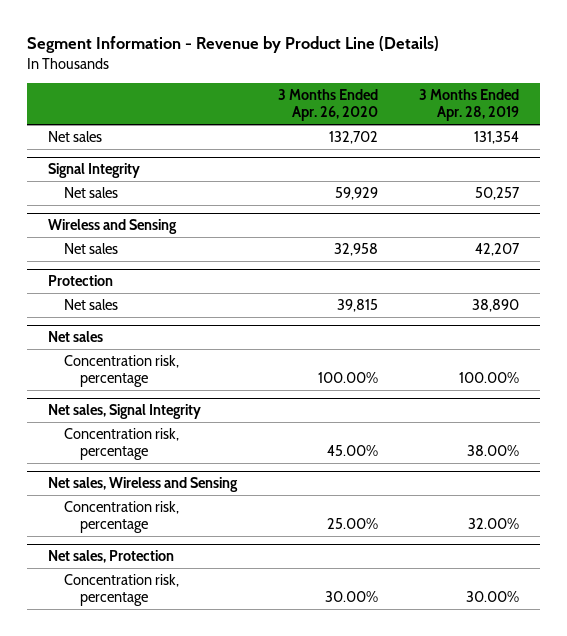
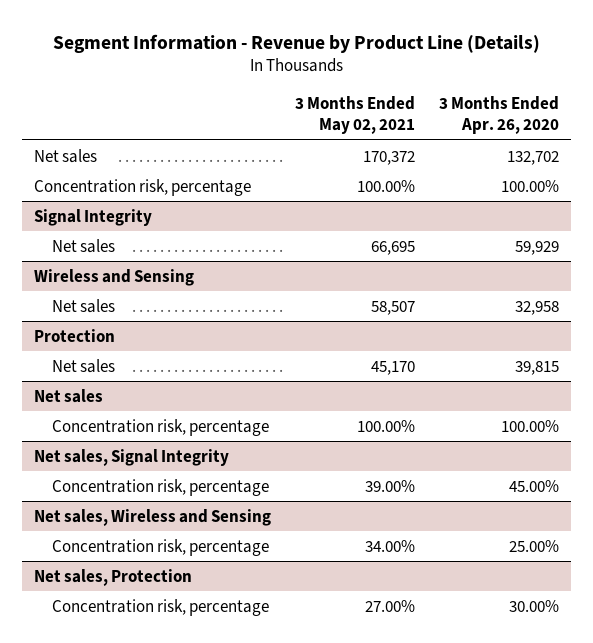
[419,89,520,122] 3 Months Ended Apr. 28, 2019 -> none
none -> [295,95,416,134] 3 Months Ended May 02, 2021
none -> [34,178,252,196] Concentration risk, percentage

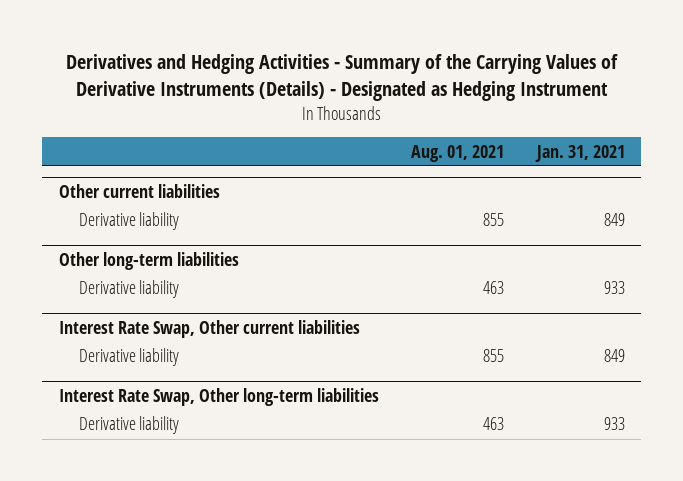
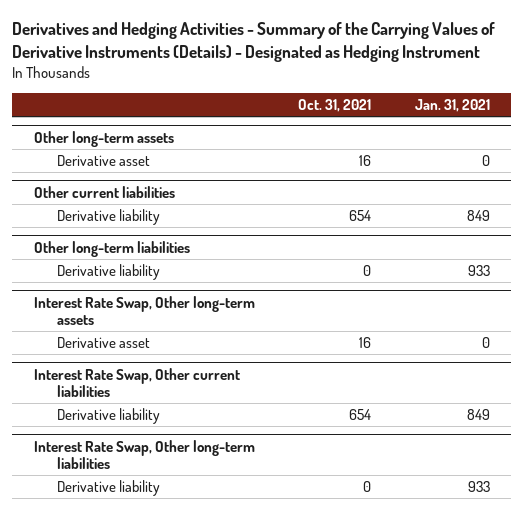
[411,144,505,162] Aug. 01, 2021 -> none
none -> [298,99,372,113] Oct. 31, 2021
none -> [33,130,174,147] Other long-term assets
none -> [57,154,151,166] Derivative asset
none -> [33,295,255,326] Interest Rate Swap, Other long-term assets
none -> [57,336,151,348] Derivative asset

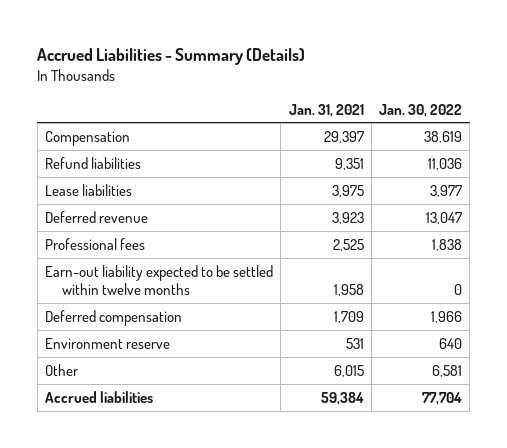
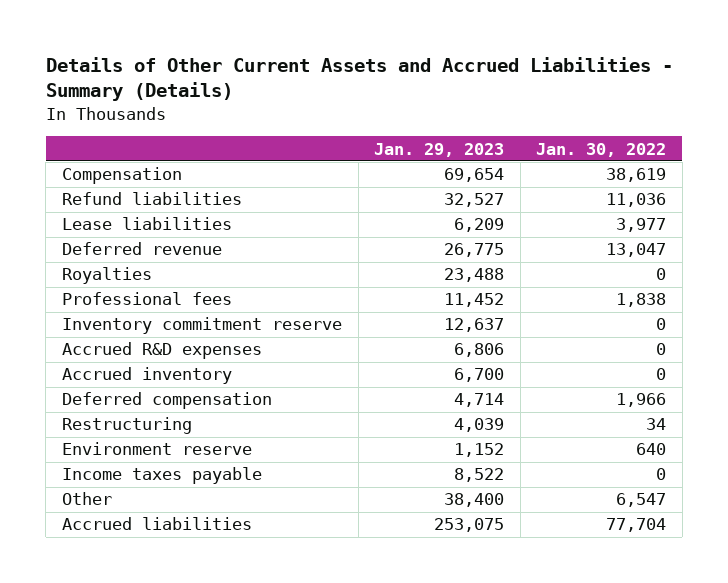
[37,47,306,65] Accrued Liabilities - Summary (Details) -> [45,56,673,102] Details of Other Current Assets and Accrued Liabilities - Summary (Details)
[288,103,364,117] Jan. 31, 2021 -> none
none -> [374,142,505,157] Jan. 29, 2023
none -> [62,267,153,285] Royalties
[45,264,274,296] Earn-out liability expected to be settled within twelve months -> none
none -> [62,317,343,335] Inventory commitment reserve
none -> [62,342,263,360] Accrued R&D expenses
none -> [62,367,233,385] Accrued inventory
none -> [62,417,193,435] Restructuring
none -> [62,467,263,485] Income taxes payable
[431,364,462,377] 6,581 -> [616,493,667,508] 6,547

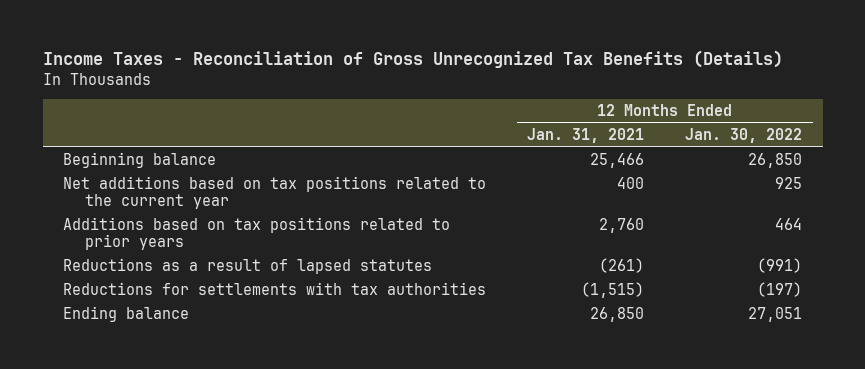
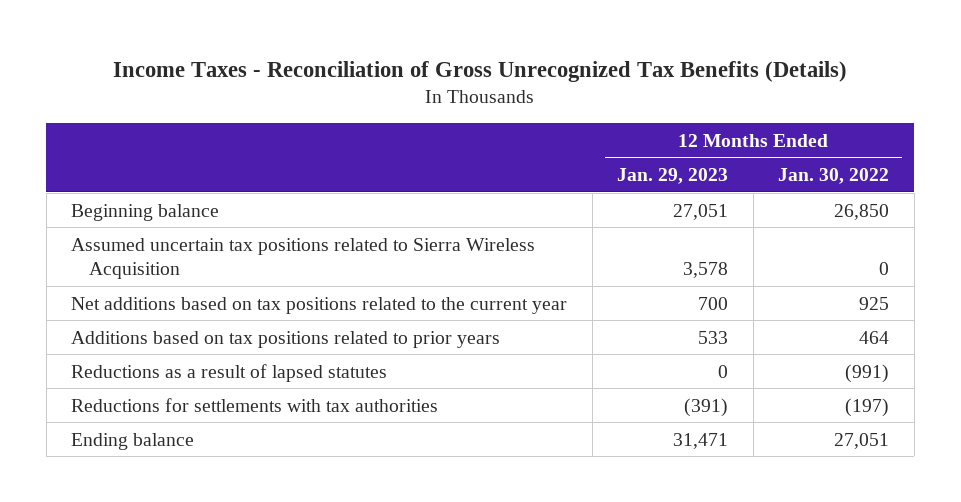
[527,128,645,144] Jan. 31, 2021 -> none
none -> [617,167,729,184] Jan. 29, 2023
none -> [71,237,536,279] Assumed uncertain tax positions related to Sierra Wireless Acquisition

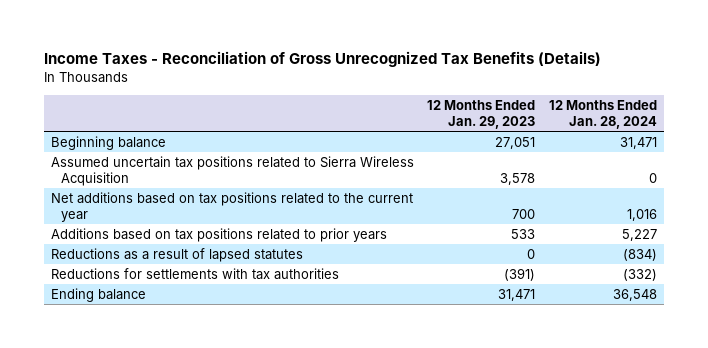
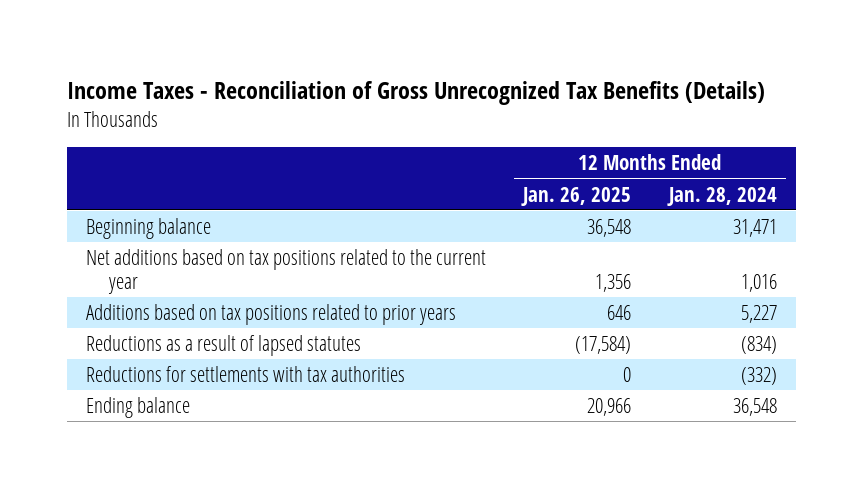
[427,99,536,129] 12 Months Ended Jan. 29, 2023 -> none
none -> [521,186,632,206] Jan. 26, 2025
[50,155,414,187] Assumed uncertain tax positions related to Sierra Wireless Acquisition -> none

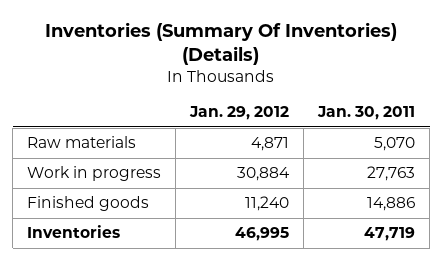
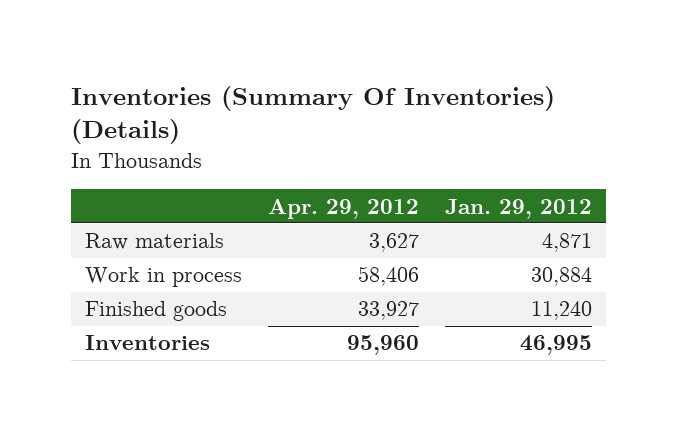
[317,106,416,121] Jan. 30, 2011 -> none
none -> [267,198,419,219] Apr. 29, 2012
[27,166,162,182] Work in progress -> [84,267,242,288] Work in process

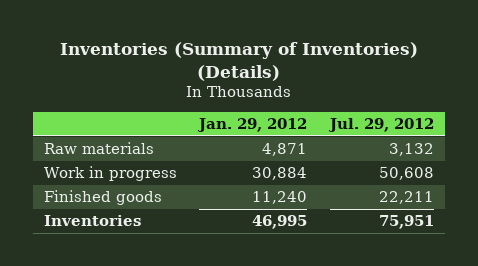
[71,85,556,145] Inventories (Summary Of Inventories) (Details) -> [59,42,418,81] Inventories (Summary of Inventories) (Details)
[267,198,419,219] Apr. 29, 2012 -> none
none -> [327,117,434,132] Jul. 29, 2012
[84,267,242,288] Work in process -> [44,166,178,182] Work in progress

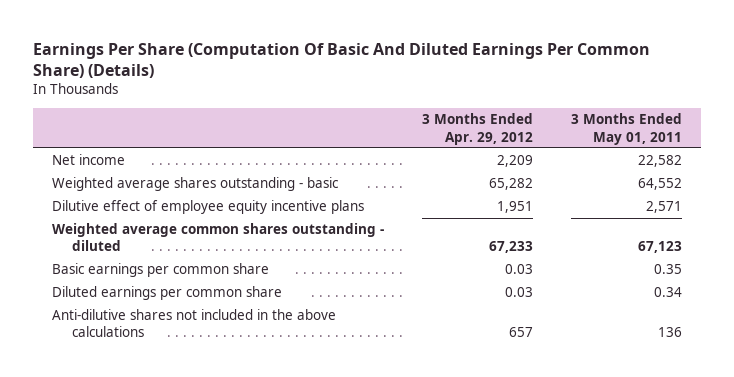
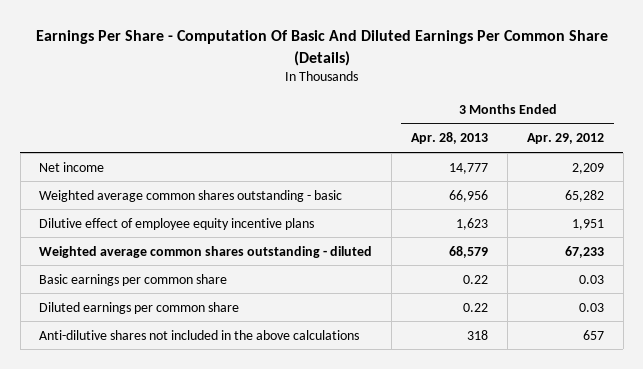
[33,42,651,78] Earnings Per Share (Computation Of Basic And Diluted Earnings Per Common Share) (Details) -> [35,30,608,66] Earnings Per Share - Computation Of Basic And Diluted Earnings Per Common Share (Details)
[571,113,683,145] 3 Months Ended May 01, 2011 -> none
none -> [411,132,489,145] Apr. 28, 2013
[52,177,340,192] Weighted average shares outstanding - basic -> [39,189,343,202] Weighted average common shares outstanding - basic

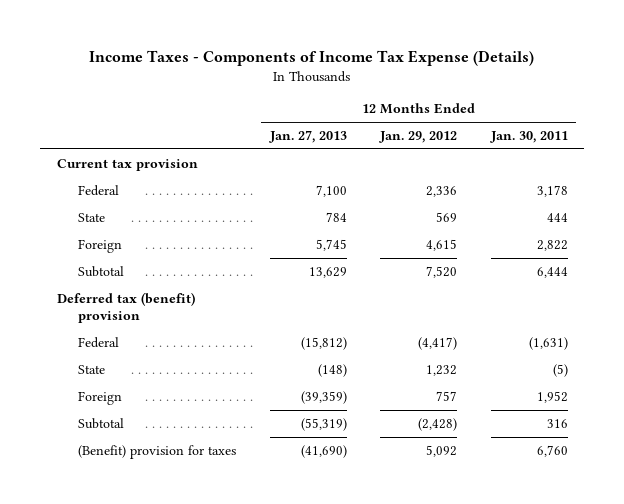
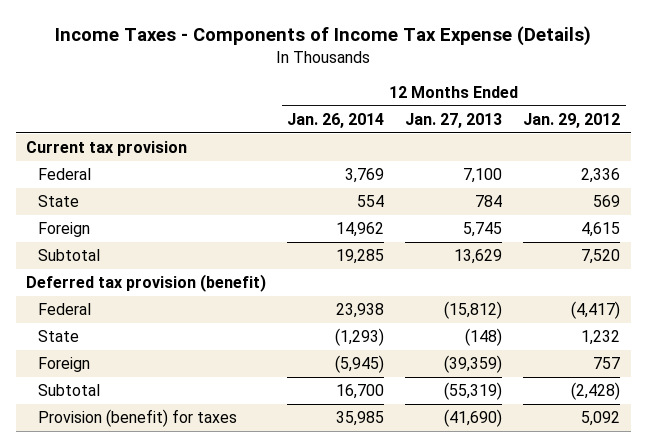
[489,131,568,144] Jan. 30, 2011 -> none
none -> [287,113,385,129] Jan. 26, 2014
[56,291,195,323] Deferred tax (benefit) provision -> [26,274,267,293] Deferred tax provision (benefit)
[78,444,237,459] (Benefit) provision for taxes -> [38,409,238,428] Provision (benefit) for taxes

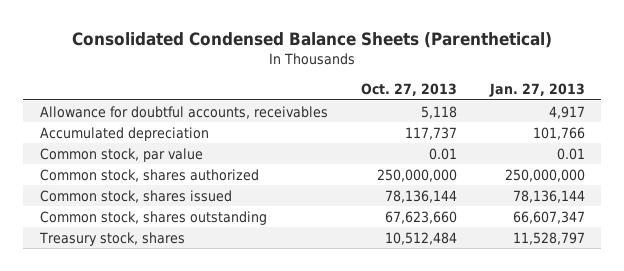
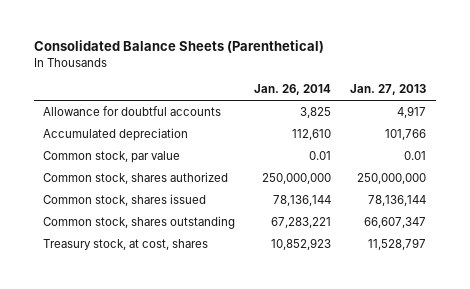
[72,32,553,49] Consolidated Condensed Balance Sheets (Parenthetical) -> [33,40,324,54] Consolidated Balance Sheets (Parenthetical)
[360,83,457,97] Oct. 27, 2013 -> none
none -> [254,84,332,96] Jan. 26, 2014
[39,105,328,119] Allowance for doubtful accounts, receivables -> [43,106,222,117] Allowance for doubtful accounts
[38,231,185,246] Treasury stock, shares -> [43,239,209,251] Treasury stock, at cost, shares

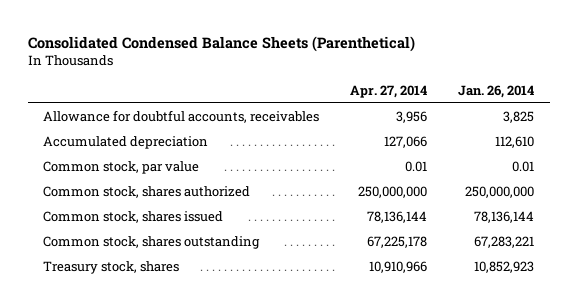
[33,40,324,54] Consolidated Balance Sheets (Parenthetical) -> [27,35,415,52] Consolidated Condensed Balance Sheets (Parenthetical)
[350,84,427,96] Jan. 27, 2013 -> none
none -> [350,84,428,98] Apr. 27, 2014
[43,106,222,117] Allowance for doubtful accounts -> [43,109,320,123] Allowance for doubtful accounts, receivables
[43,239,209,251] Treasury stock, at cost, shares -> [43,260,180,274] Treasury stock, shares

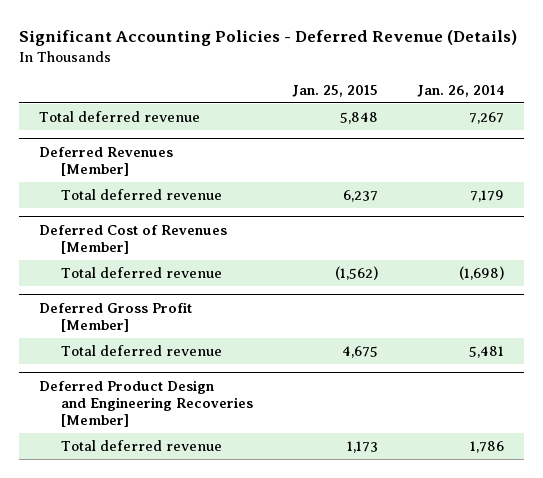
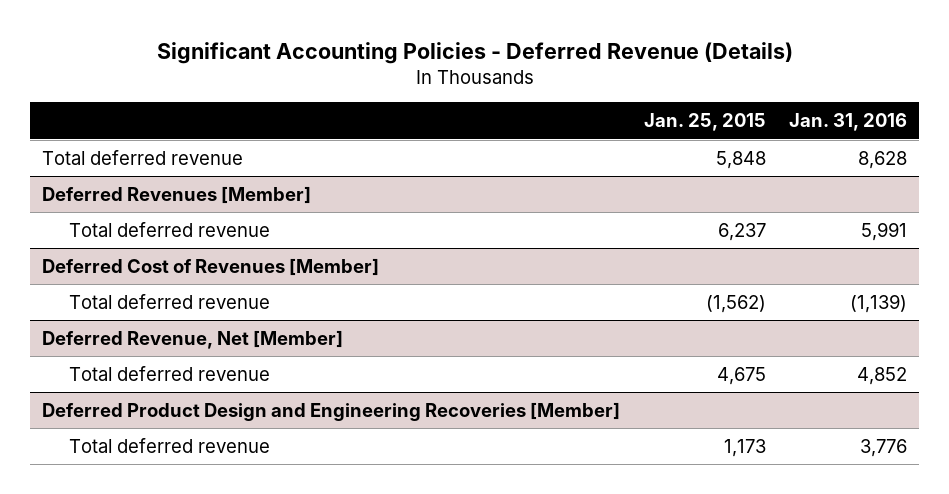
[417,84,505,97] Jan. 26, 2014 -> none
none -> [789,113,908,132] Jan. 31, 2016
[38,301,192,333] Deferred Gross Profit [Member] -> [41,329,343,349] Deferred Revenue, Net [Member]

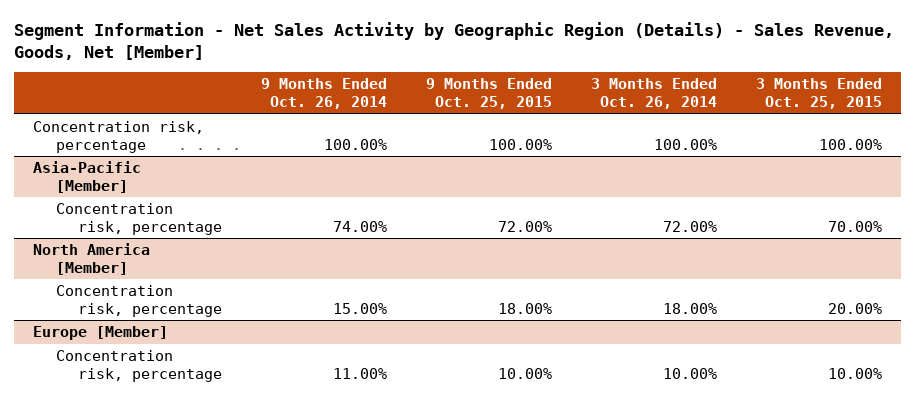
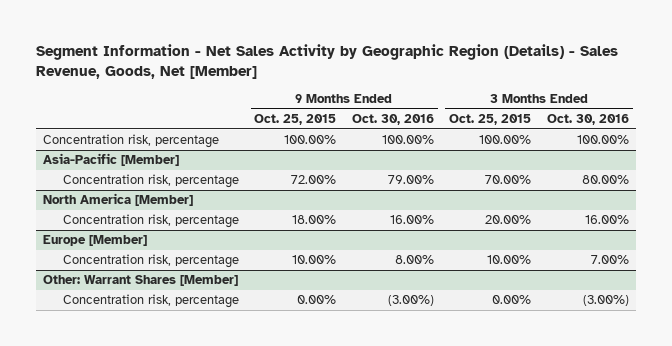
[260,78,387,110] 9 Months Ended Oct. 26, 2014 -> none
[590,78,717,110] 3 Months Ended Oct. 26, 2014 -> none
none -> [351,114,434,126] Oct. 30, 2016
none -> [546,114,629,126] Oct. 30, 2016
none -> [43,275,239,287] Other: Warrant Shares [Member]
none -> [62,294,239,309] Concentration risk, percentage

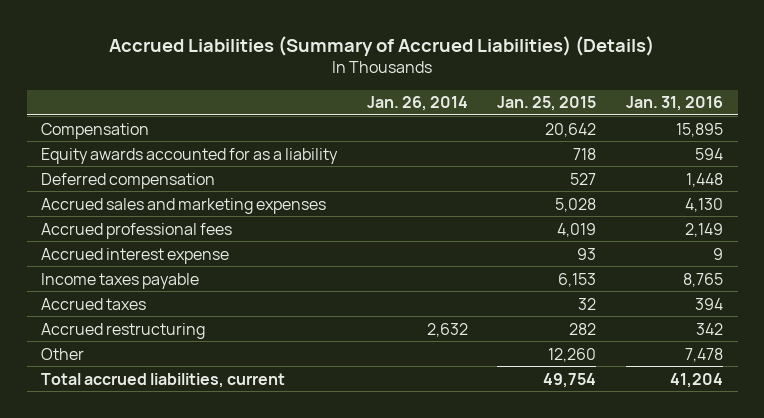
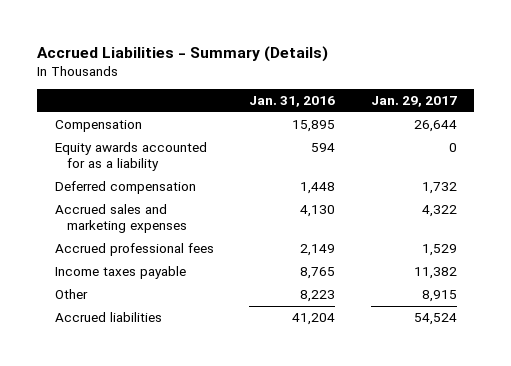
[109,35,655,56] Accrued Liabilities (Summary of Accrued Liabilities) (Details) -> [36,45,328,62] Accrued Liabilities - Summary (Details)
[366,96,468,112] Jan. 26, 2014 -> none
[497,96,597,112] Jan. 25, 2015 -> none
none -> [370,96,457,108] Jan. 29, 2017
[41,247,230,264] Accrued interest expense -> none
[41,297,147,310] Accrued taxes -> none
[41,322,206,339] Accrued restructuring -> none
[684,347,723,362] 7,478 -> [300,290,336,303] 8,223
[41,372,286,388] Total accrued liabilities, current -> [54,312,162,323] Accrued liabilities

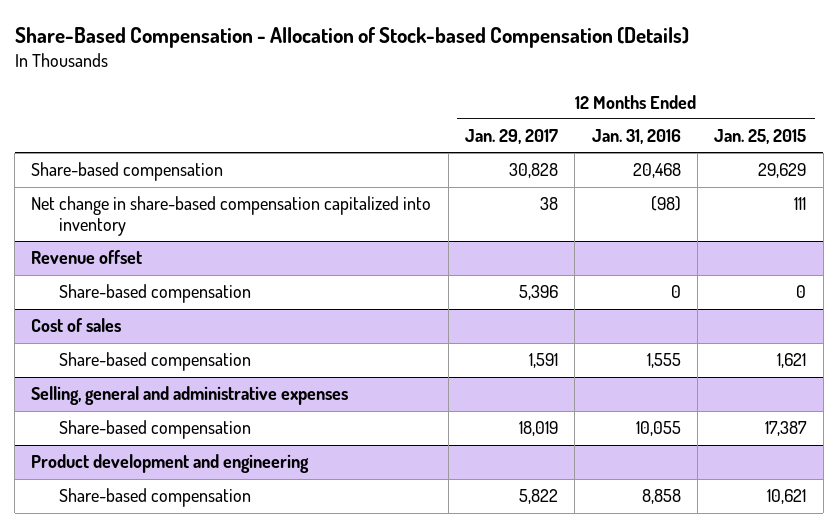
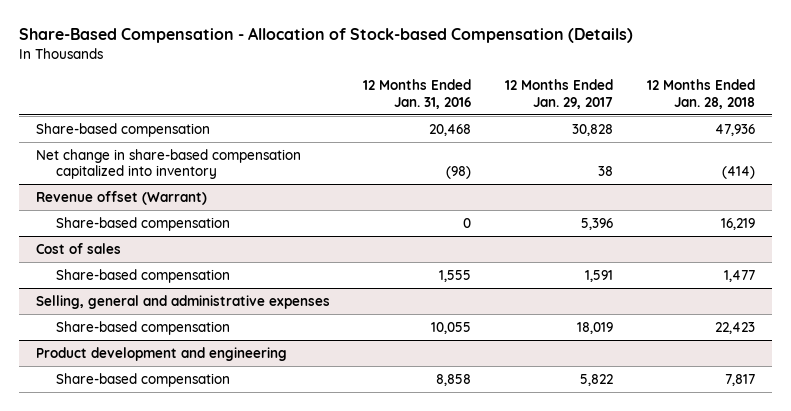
[714,129,807,145] Jan. 25, 2015 -> none
none -> [647,79,756,109] 12 Months Ended Jan. 28, 2018
[31,250,143,265] Revenue offset -> [35,190,207,205] Revenue offset (Warrant)

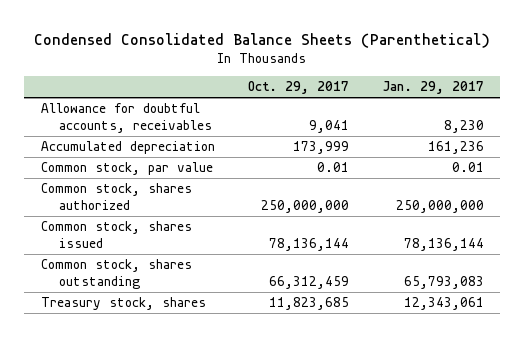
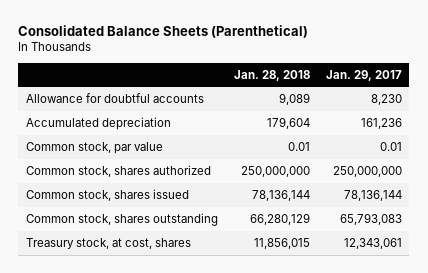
[34,32,491,48] Condensed Consolidated Balance Sheets (Parenthetical) -> [18,24,309,38] Consolidated Balance Sheets (Parenthetical)
[248,81,350,95] Oct. 29, 2017 -> none
none -> [233,69,310,81] Jan. 28, 2018
[40,102,212,134] Allowance for doubtful accounts, receivables -> [26,92,205,103] Allowance for doubtful accounts
[40,296,206,310] Treasury stock, shares -> [26,237,192,249] Treasury stock, at cost, shares

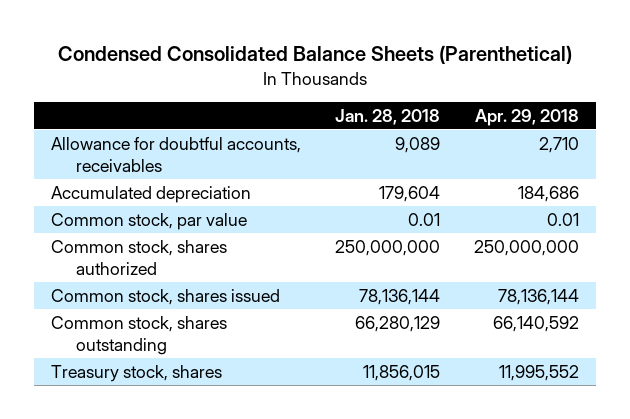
[18,24,309,38] Consolidated Balance Sheets (Parenthetical) -> [57,45,572,65] Condensed Consolidated Balance Sheets (Parenthetical)
[325,69,402,81] Jan. 29, 2017 -> none
none -> [474,108,579,126] Apr. 29, 2018
[26,92,205,103] Allowance for doubtful accounts -> [51,136,302,172] Allowance for doubtful accounts, receivables
[26,237,192,249] Treasury stock, at cost, shares -> [51,364,223,382] Treasury stock, shares

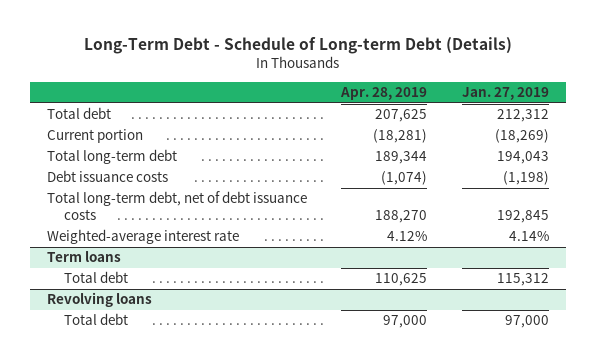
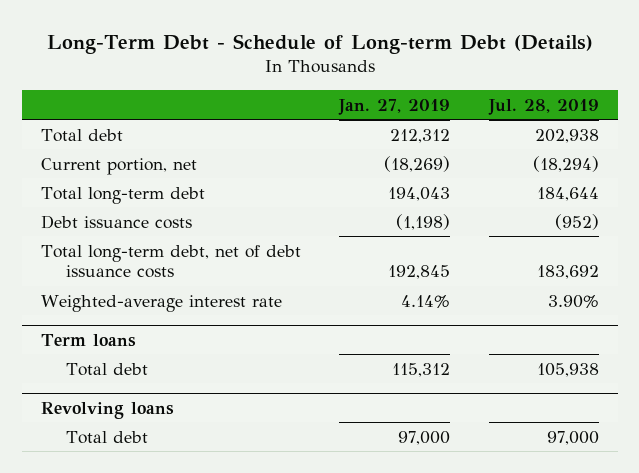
[340,87,428,101] Apr. 28, 2019 -> none
none -> [487,98,599,115] Jul. 28, 2019
[46,129,143,144] Current portion -> [40,157,197,175] Current portion, net

